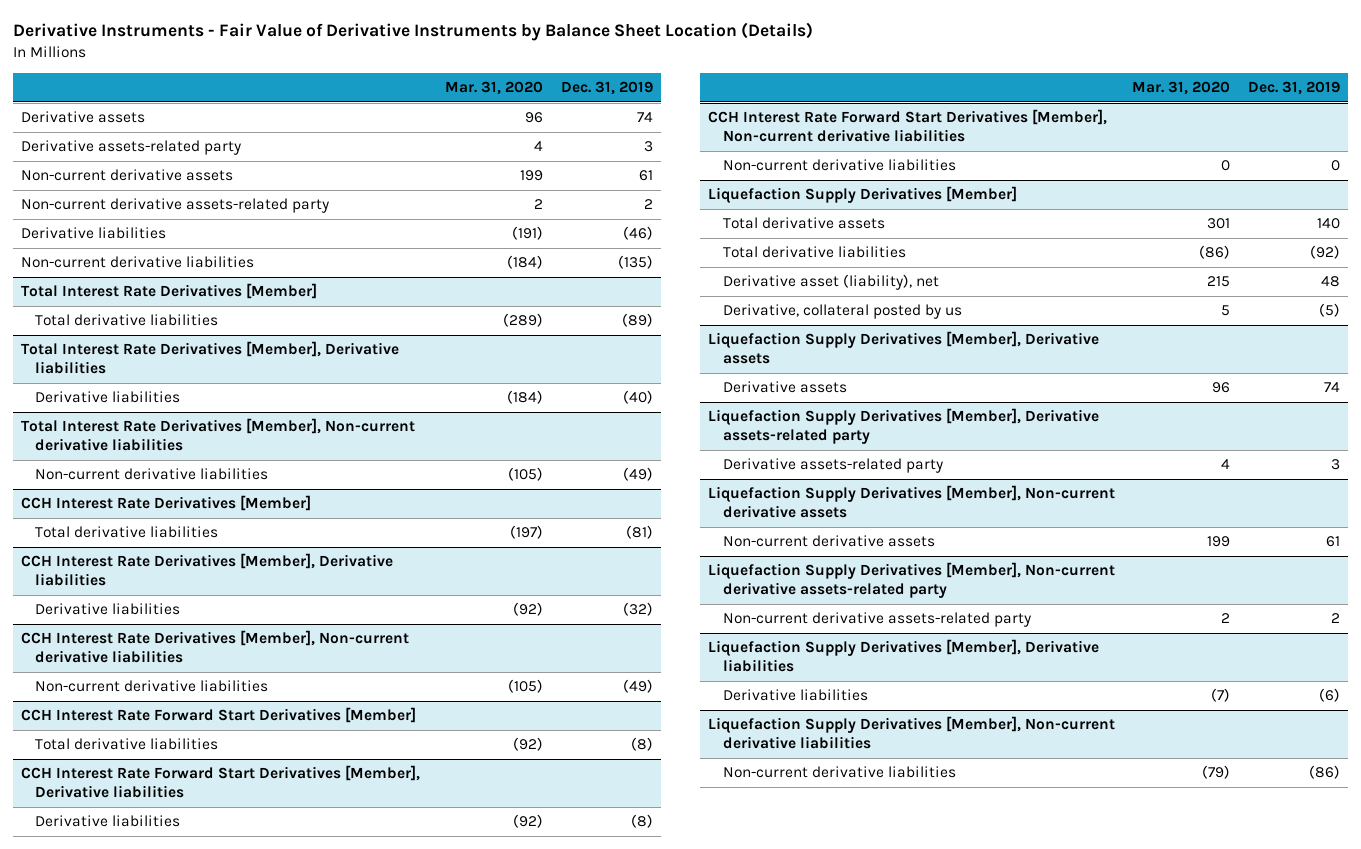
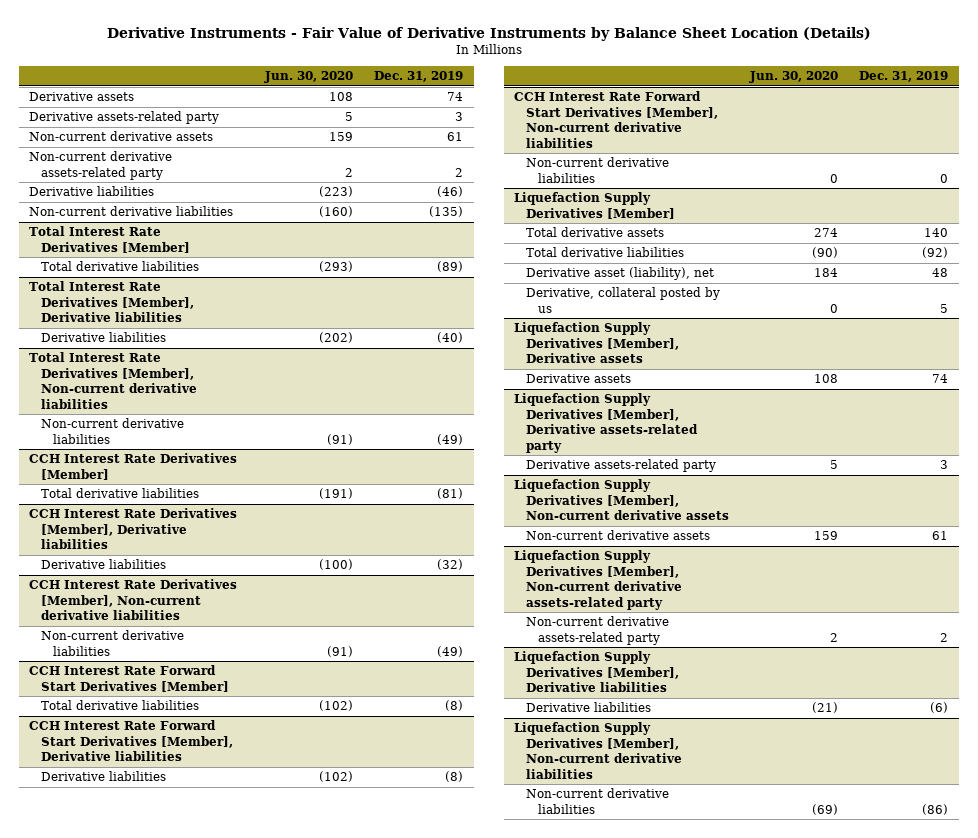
[445,80,544,95] Mar. 31, 2020 -> none
none -> [264,71,354,84] Jun. 30, 2020
[1318,303,1340,318] (5) -> [940,303,949,313] 5

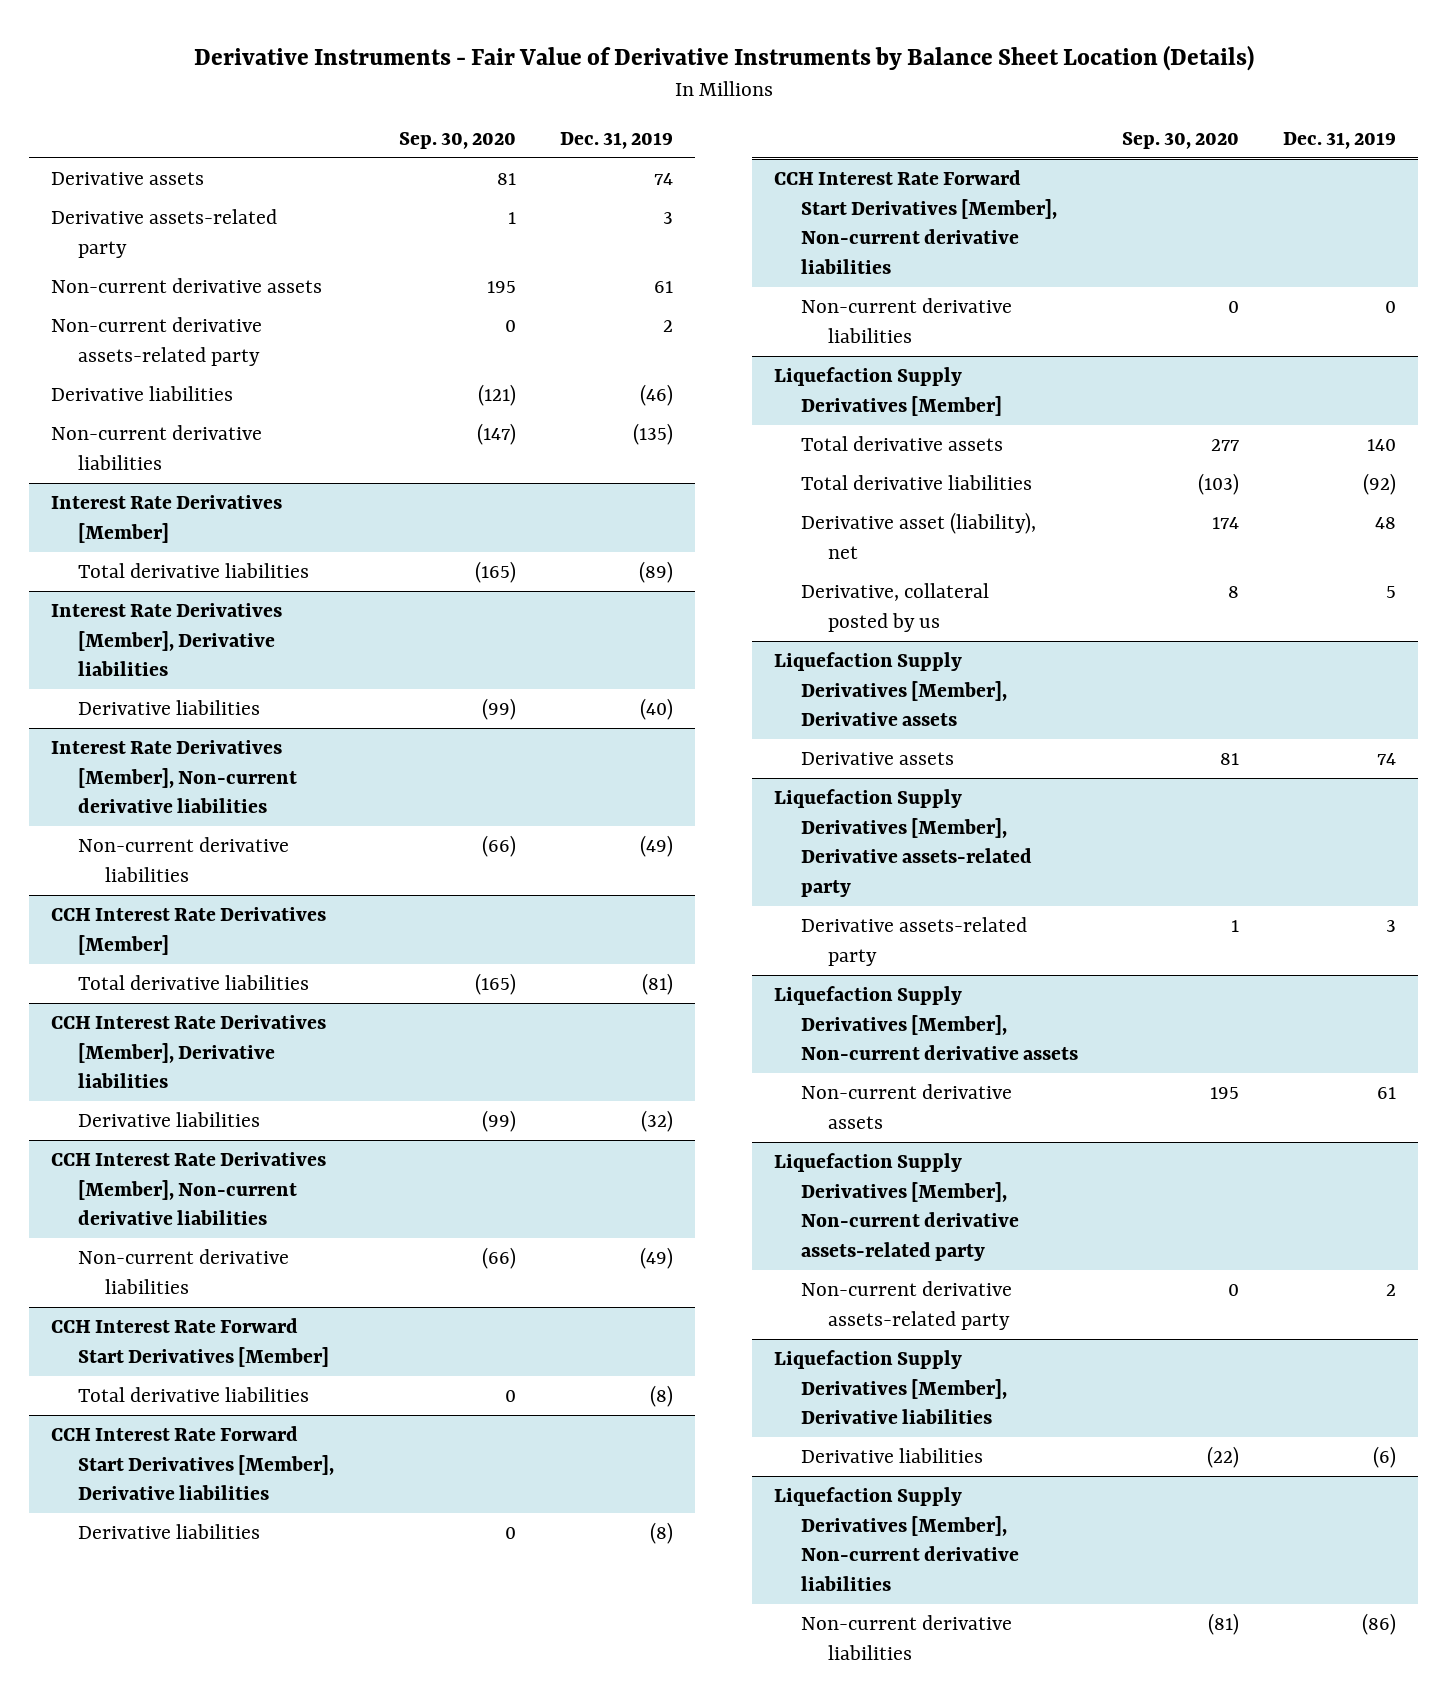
[264,71,354,84] Jun. 30, 2020 -> none
none -> [399,131,517,149] Sep. 30, 2020
[29,226,191,253] Total Interest Rate Derivatives [Member] -> [51,495,283,543] Interest Rate Derivatives [Member]
[29,281,195,323] Total Interest Rate Derivatives [Member], Derivative liabilities -> [51,603,283,677] Interest Rate Derivatives [Member], Derivative liabilities
[29,352,198,409] Total Interest Rate Derivatives [Member], Non-current derivative liabilities -> [51,740,298,814] Interest Rate Derivatives [Member], Non-current derivative liabilities

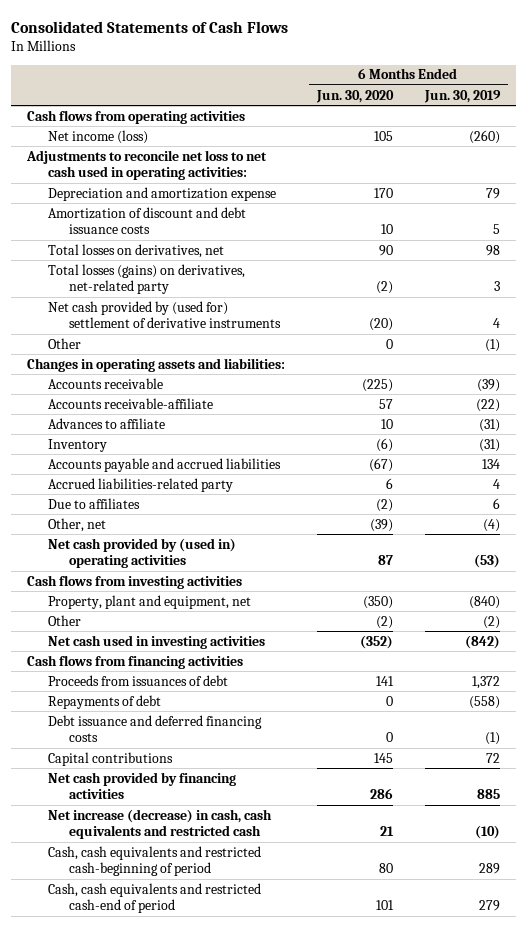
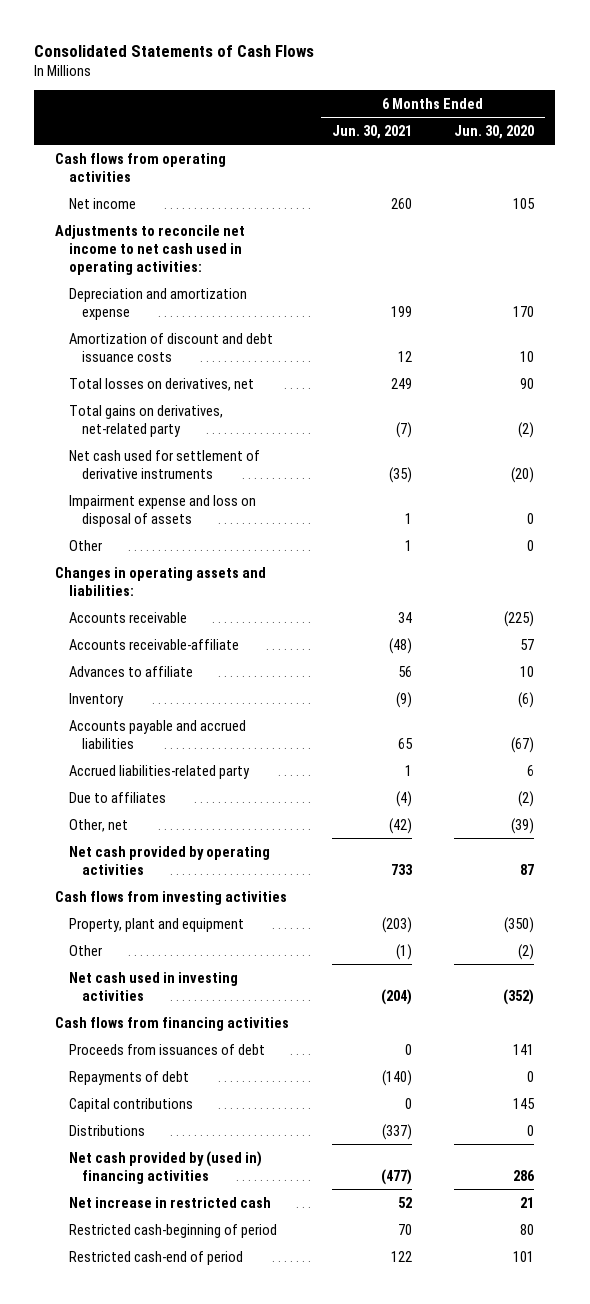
[423,89,501,103] Jun. 30, 2019 -> none
none -> [331,124,412,139] Jun. 30, 2021
[48,129,149,144] Net income (loss) -> [68,197,136,209] Net income
[26,149,268,181] Adjustments to reconcile net loss to net cash used in operating activities: -> [55,224,246,275] Adjustments to reconcile net income to net cash used in operating activities:
[48,263,246,295] Total losses (gains) on derivatives, net-related party -> [68,404,223,437] Total gains on derivatives, net-related party
[48,300,281,329] Net cash provided by (used for) settlement of derivative instruments -> [68,449,260,479] Net cash used for settlement of derivative instruments
none -> [68,494,256,527] Impairment expense and loss on disposal of assets
[48,537,237,569] Net cash provided by (used in) operating activities -> [68,845,270,875] Net cash provided by operating activities
[48,594,252,609] Property, plant and equipment, net -> [68,917,244,932] Property, plant and equipment
[48,714,263,743] Debt issuance and deferred financing costs -> none
none -> [68,1124,145,1136] Distributions
[48,771,237,800] Net cash provided by financing activities -> [68,1150,262,1184] Net cash provided by (used in) financing activities
[48,808,273,840] Net increase (decrease) in cash, cash equivalents and restricted cash -> [68,1196,271,1208] Net increase in restricted cash
[48,845,262,877] Cash, cash equivalents and restricted cash-beginning of period -> [68,1223,277,1238] Restricted cash-beginning of period
[48,882,262,914] Cash, cash equivalents and restricted cash-end of period -> [68,1250,243,1265] Restricted cash-end of period

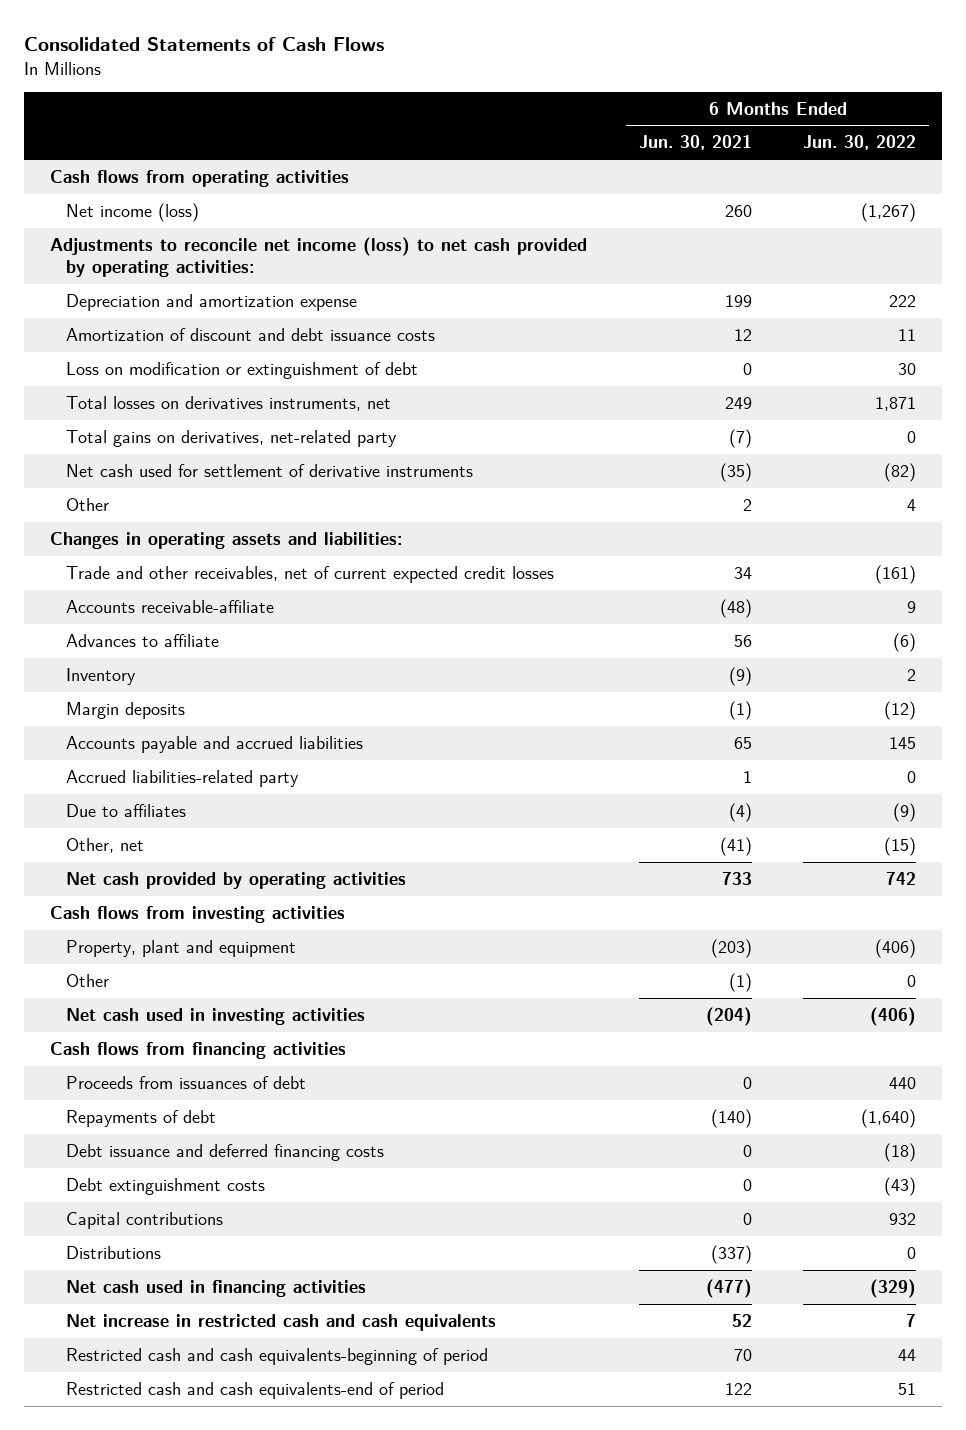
[454,124,535,139] Jun. 30, 2020 -> none
none -> [803,135,917,151] Jun. 30, 2022
[68,197,136,209] Net income -> [66,202,200,222] Net income (loss)
[55,224,246,275] Adjustments to reconcile net income to net cash used in operating activities: -> [49,236,587,278] Adjustments to reconcile net income (loss) to net cash provided by operating activities:
none -> [66,361,419,379] Loss on modification or extinguishment of debt
[68,377,254,391] Total losses on derivatives, net -> [66,395,392,411] Total losses on derivatives instruments, net
[68,494,256,527] Impairment expense and loss on disposal of assets -> none
[404,539,412,551] 1 -> [742,498,752,511] 2
[68,611,187,623] Accounts receivable -> [66,565,555,583] Trade and other receivables, net of current expected credit losses
none -> [66,701,186,719] Margin deposits
[388,817,412,834] (42) -> [719,836,752,856] (41)
none -> [66,1143,385,1161] Debt issuance and deferred financing costs
none -> [66,1177,266,1195] Debt extinguishment costs
[68,1150,262,1184] Net cash provided by (used in) financing activities -> [66,1279,367,1297] Net cash used in financing activities
[68,1196,271,1208] Net increase in restricted cash -> [66,1313,497,1331] Net increase in restricted cash and cash equivalents
[68,1223,277,1238] Restricted cash-beginning of period -> [66,1347,489,1365] Restricted cash and cash equivalents-beginning of period
[68,1250,243,1265] Restricted cash-end of period -> [66,1381,445,1399] Restricted cash and cash equivalents-end of period

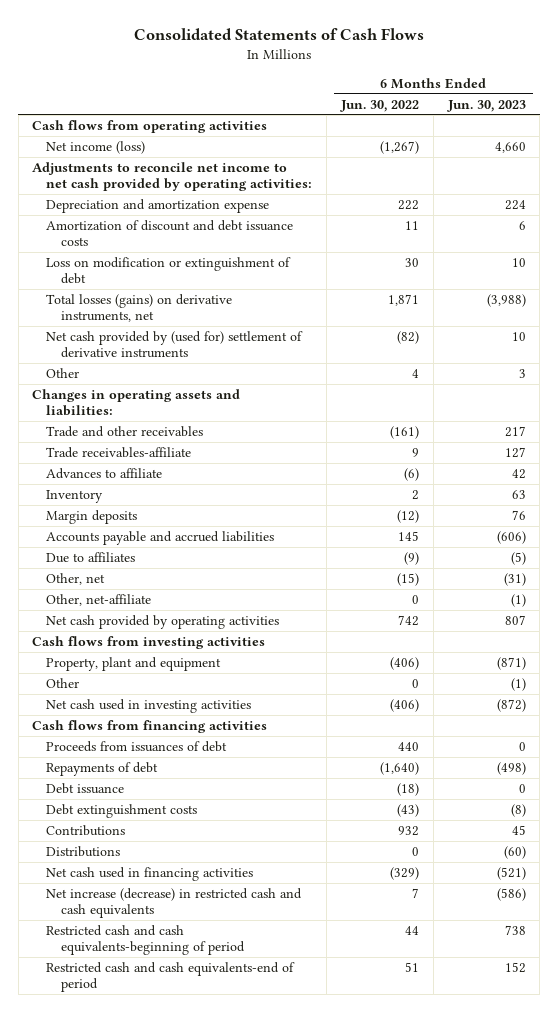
[638,135,752,151] Jun. 30, 2021 -> none
none -> [446,99,526,112] Jun. 30, 2023
[49,236,587,278] Adjustments to reconcile net income (loss) to net cash provided by operating activities: -> [32,161,313,192] Adjustments to reconcile net income to net cash provided by operating activities:
[66,429,398,447] Total gains on derivatives, net-related party -> none
[66,395,392,411] Total losses on derivatives instruments, net -> [46,293,233,323] Total losses (gains) on derivative instruments, net
[66,463,474,477] Net cash used for settlement of derivative instruments -> [46,330,304,359] Net cash provided by (used for) settlement of derivative instruments
[66,565,555,583] Trade and other receivables, net of current expected credit losses -> [46,425,204,437] Trade and other receivables
[66,599,275,613] Accounts receivable-affiliate -> [46,446,192,458] Trade receivables-affiliate
[66,769,300,787] Accrued liabilities-related party -> none
none -> [46,593,152,606] Other, net-affiliate
[66,1143,385,1161] Debt issuance and deferred financing costs -> [46,782,125,794] Debt issuance
[66,1211,224,1229] Capital contributions -> [46,824,126,836] Contributions
[66,1313,497,1331] Net increase in restricted cash and cash equivalents -> [46,887,303,919] Net increase (decrease) in restricted cash and cash equivalents

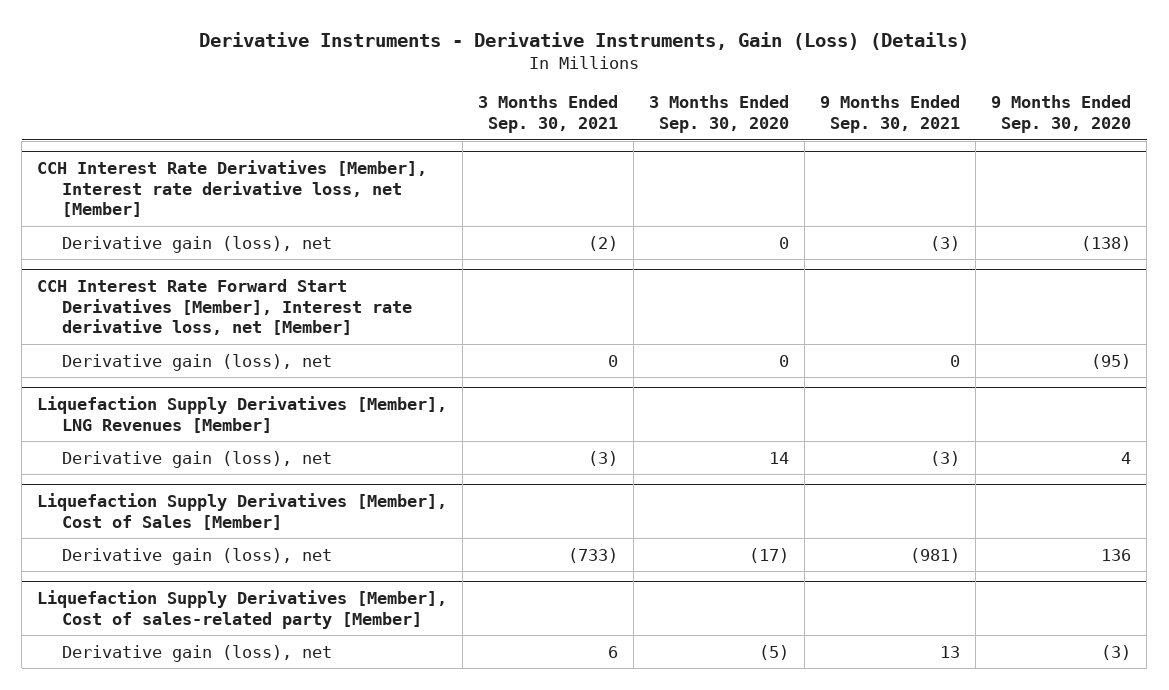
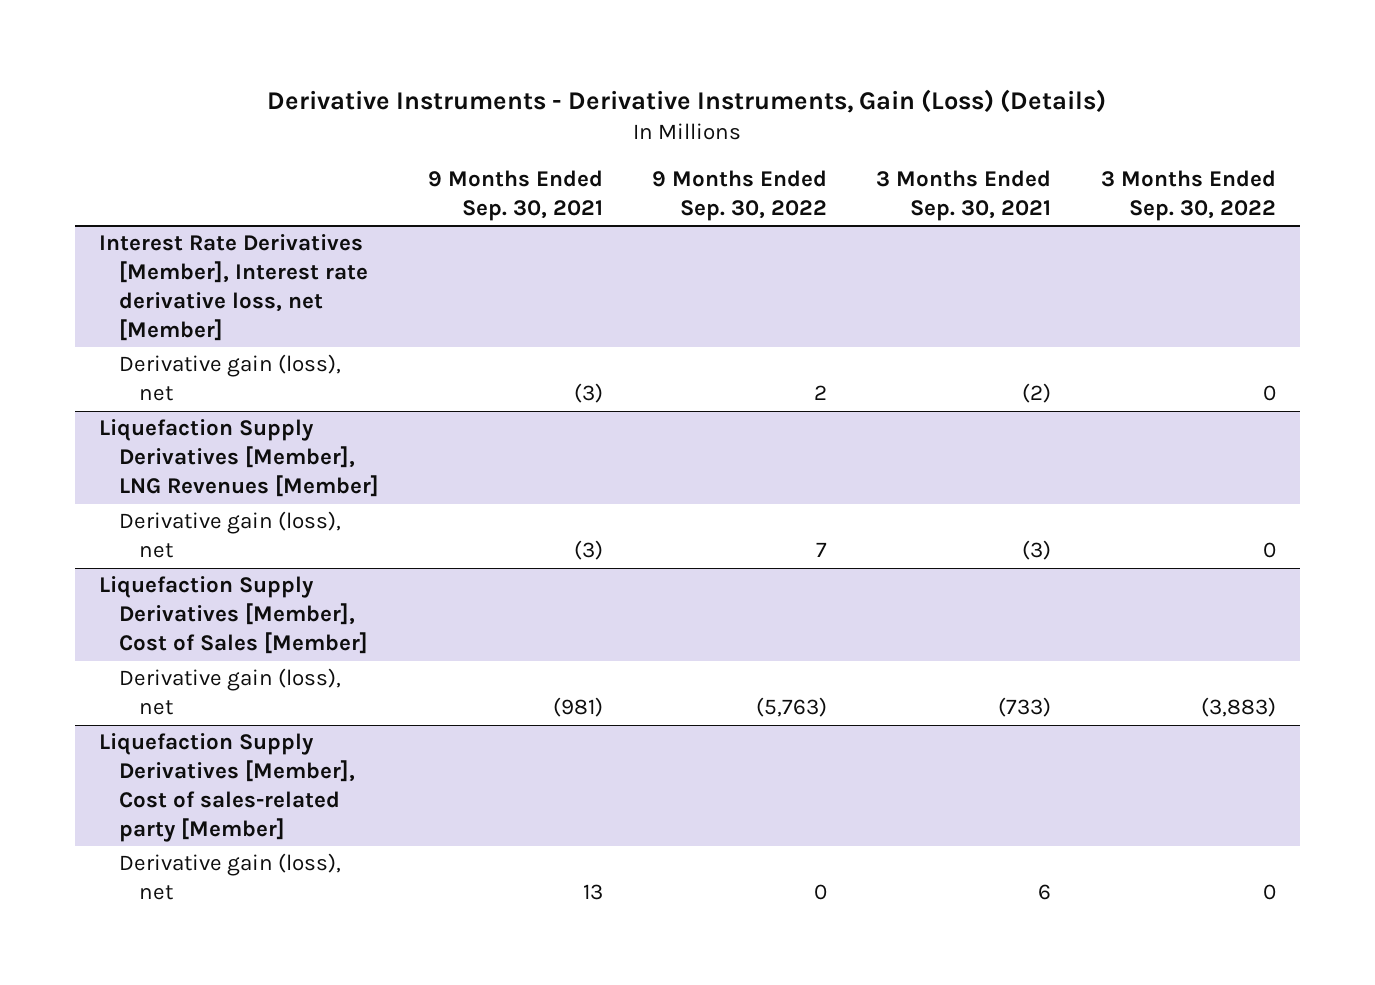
[649,95,790,133] 3 Months Ended Sep. 30, 2020 -> none
[991,95,1132,133] 9 Months Ended Sep. 30, 2020 -> none
none -> [652,170,828,222] 9 Months Ended Sep. 30, 2022
none -> [1100,170,1276,222] 3 Months Ended Sep. 30, 2022
[37,159,428,218] CCH Interest Rate Derivatives [Member], Interest rate derivative loss, net [Member] -> [99,234,369,342] Interest Rate Derivatives [Member], Interest rate derivative loss, net [Member]
[37,278,412,336] CCH Interest Rate Forward Start Derivatives [Member], Interest rate derivative loss, net [Member] -> none
[61,353,332,371] Derivative gain (loss), net -> none

